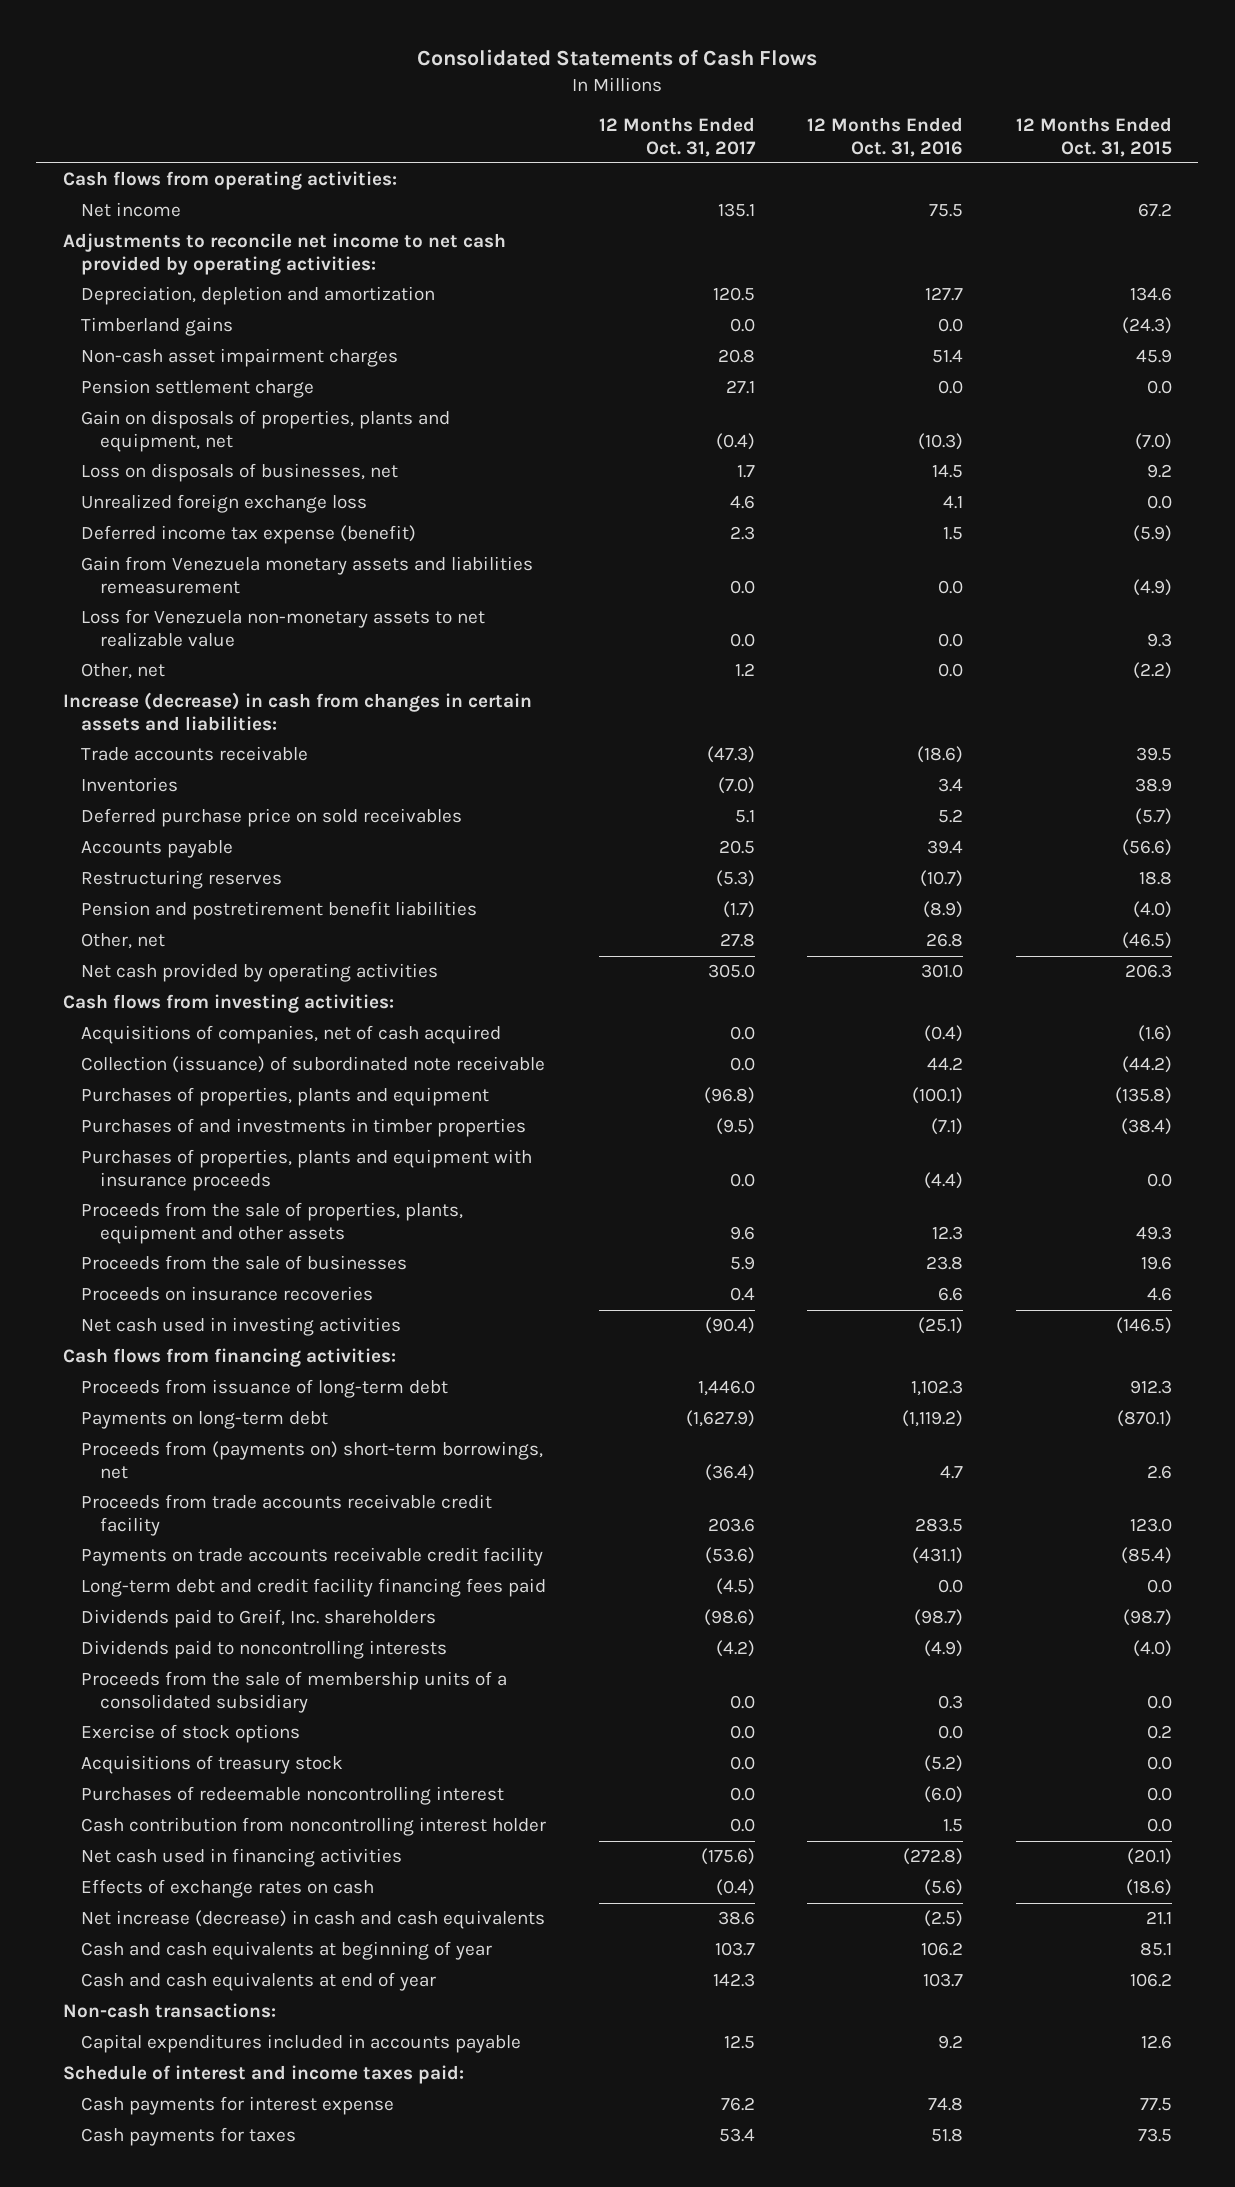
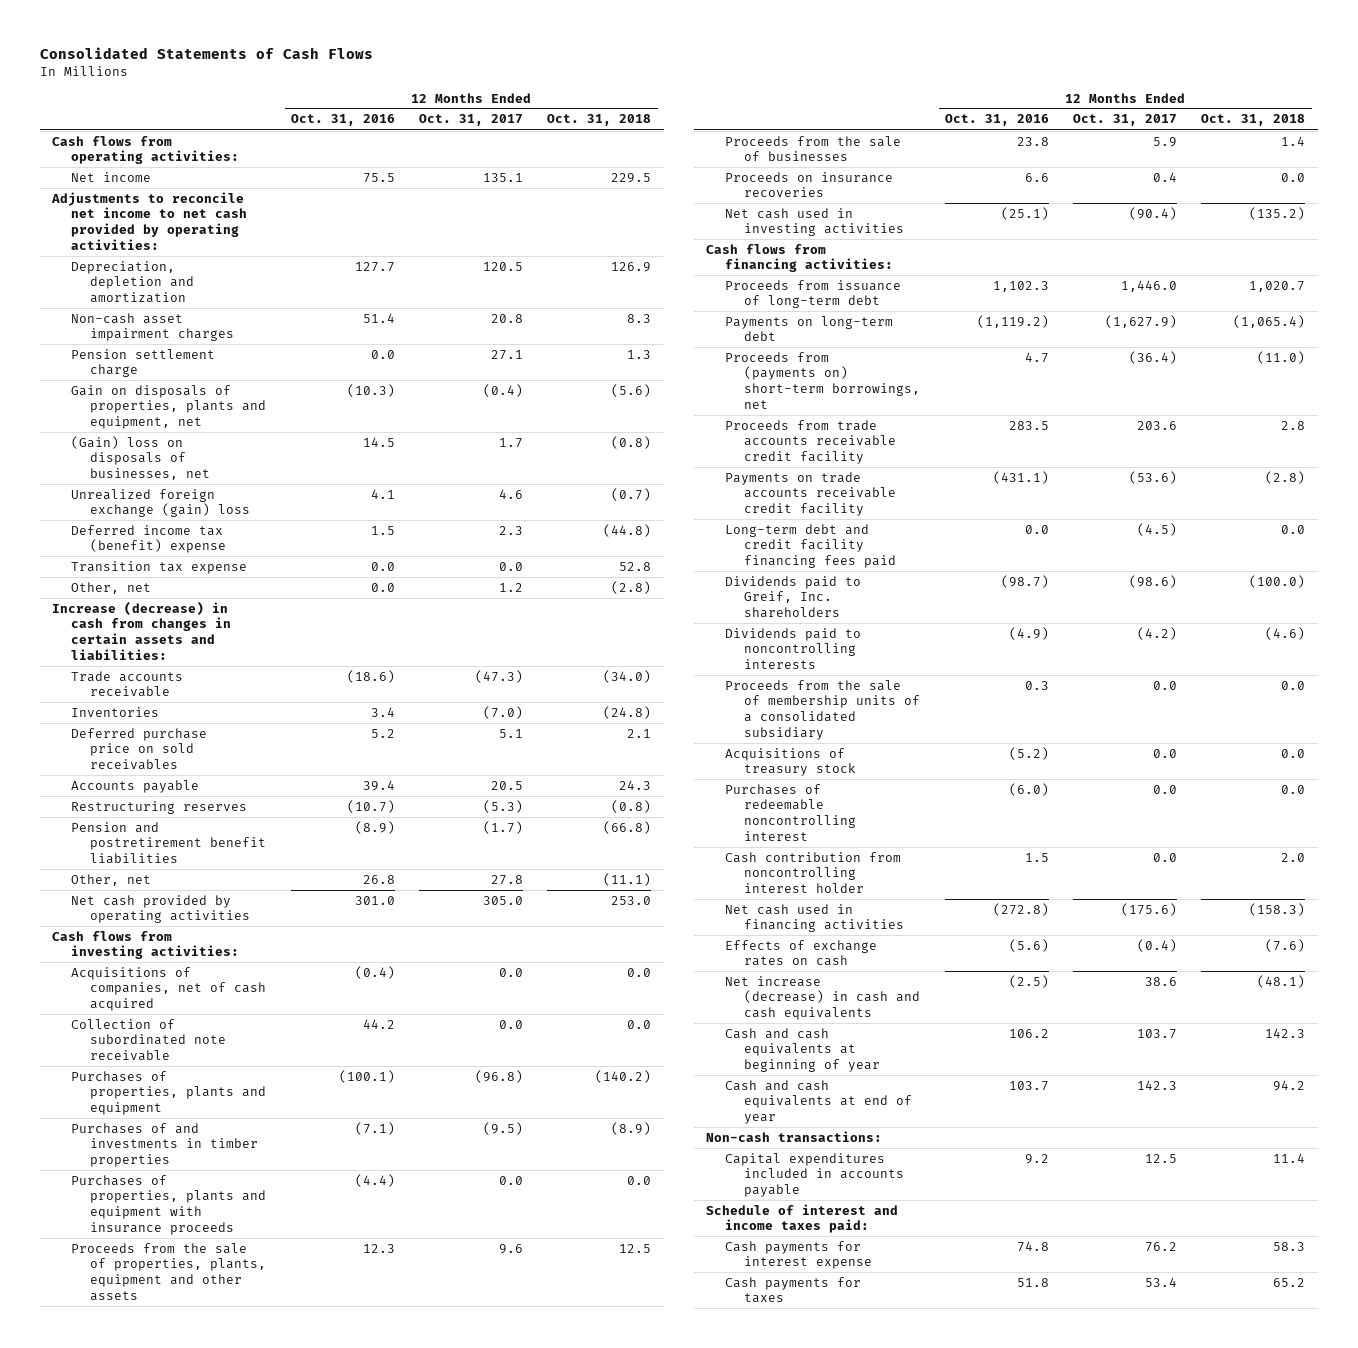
[1016,117,1173,157] 12 Months Ended Oct. 31, 2015 -> none
none -> [547,114,652,127] Oct. 31, 2018
[81,317,234,337] Timberland gains -> none
[81,556,534,594] Gain from Venezuela monetary assets and liabilities remeasurement -> none
[81,609,486,647] Loss for Venezuela non-monetary assets to net realizable value -> none
[81,463,399,483] Loss on disposals of businesses, net -> [71,435,211,481] (Gain) loss on disposals of businesses, net
[81,494,368,514] Unrealized foreign exchange loss -> [71,488,251,518] Unrealized foreign exchange (gain) loss
[81,525,417,545] Deferred income tax expense (benefit) -> [71,524,227,554] Deferred income tax (benefit) expense
none -> [71,560,248,574] Transition tax expense
[81,1056,546,1074] Collection (issuance) of subordinated note receivable -> [71,1018,227,1062] Collection of subordinated note receivable
[81,1724,301,1744] Exercise of stock options -> none

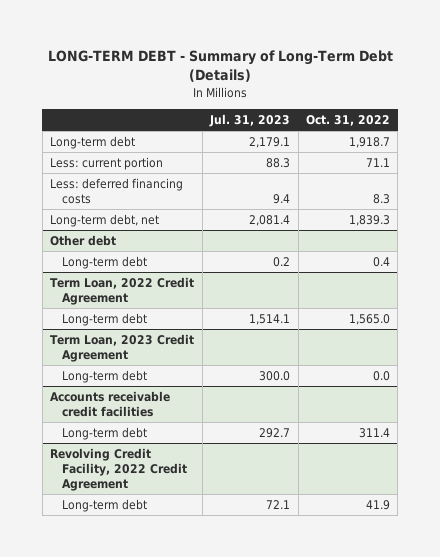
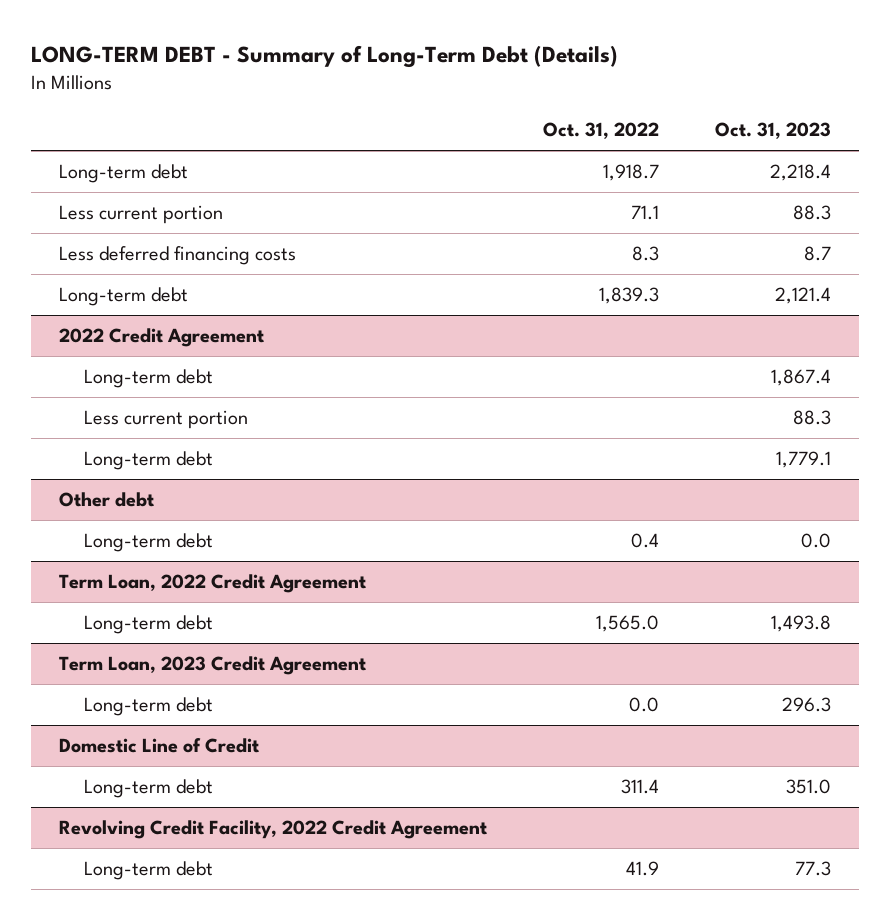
[209,114,291,128] Jul. 31, 2023 -> none
none -> [714,122,831,140] Oct. 31, 2023
[50,157,164,171] Less: current portion -> [58,205,223,225] Less current portion
[50,178,184,205] Less: deferred financing costs -> [58,246,296,266] Less deferred financing costs
[50,214,160,228] Long-term debt, net -> [58,287,188,307] Long-term debt
none -> [58,328,264,348] 2022 Credit Agreement
none -> [84,369,214,389] Long-term debt
none -> [84,410,249,430] Less current portion
none -> [84,451,214,471] Long-term debt
[50,391,171,418] Accounts receivable credit facilities -> [58,738,259,754] Domestic Line of Credit

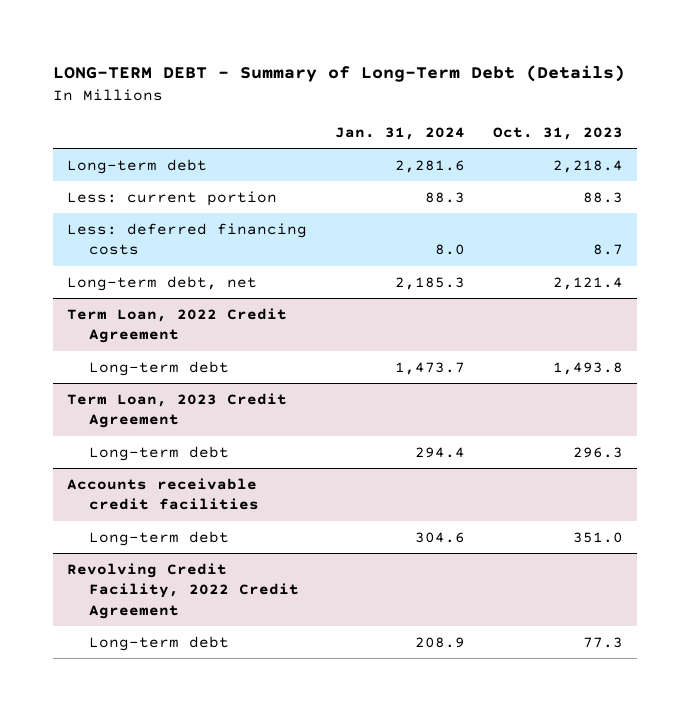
[542,122,659,140] Oct. 31, 2022 -> none
none -> [335,127,466,141] Jan. 31, 2024
[58,328,264,348] 2022 Credit Agreement -> none
[84,369,214,389] Long-term debt -> none
[84,410,249,430] Less current portion -> none
[84,451,214,471] Long-term debt -> none
[58,492,154,508] Other debt -> none
[84,533,214,553] Long-term debt -> none
[58,205,223,225] Less current portion -> [67,190,278,206] Less: current portion
[58,246,296,266] Less deferred financing costs -> [67,222,308,256] Less: deferred financing costs
[58,287,188,307] Long-term debt -> [67,275,258,291] Long-term debt, net
[58,738,259,754] Domestic Line of Credit -> [67,477,260,511] Accounts receivable credit facilities

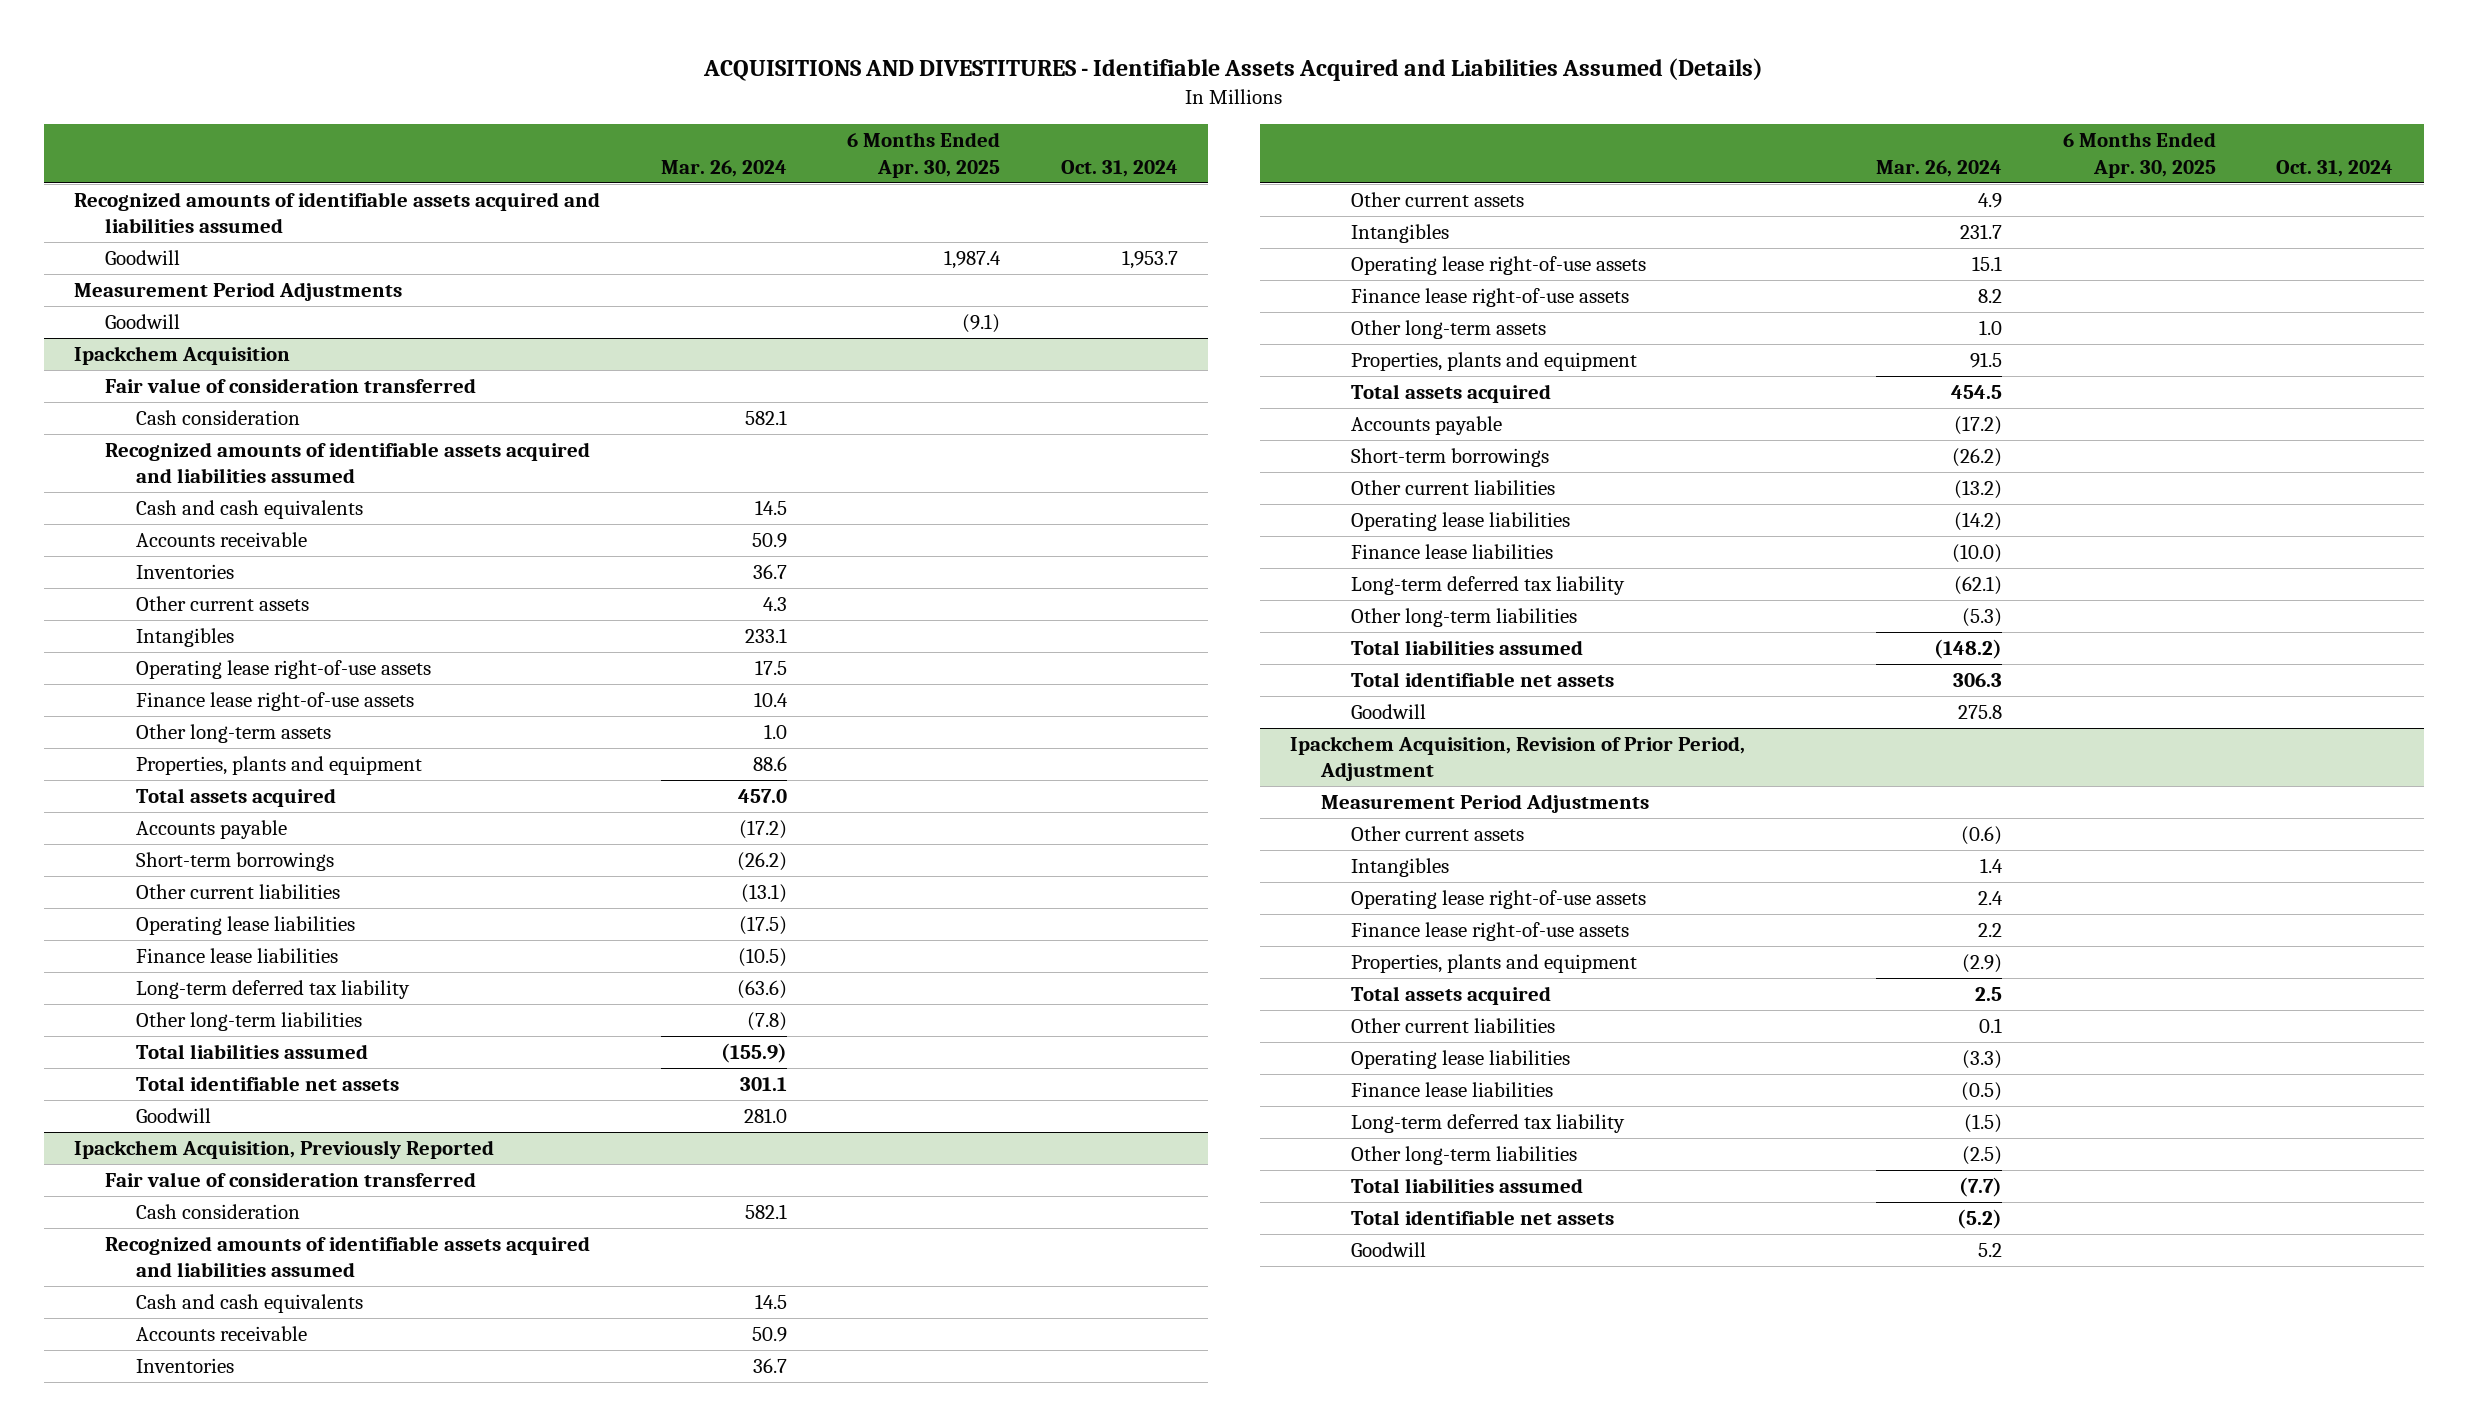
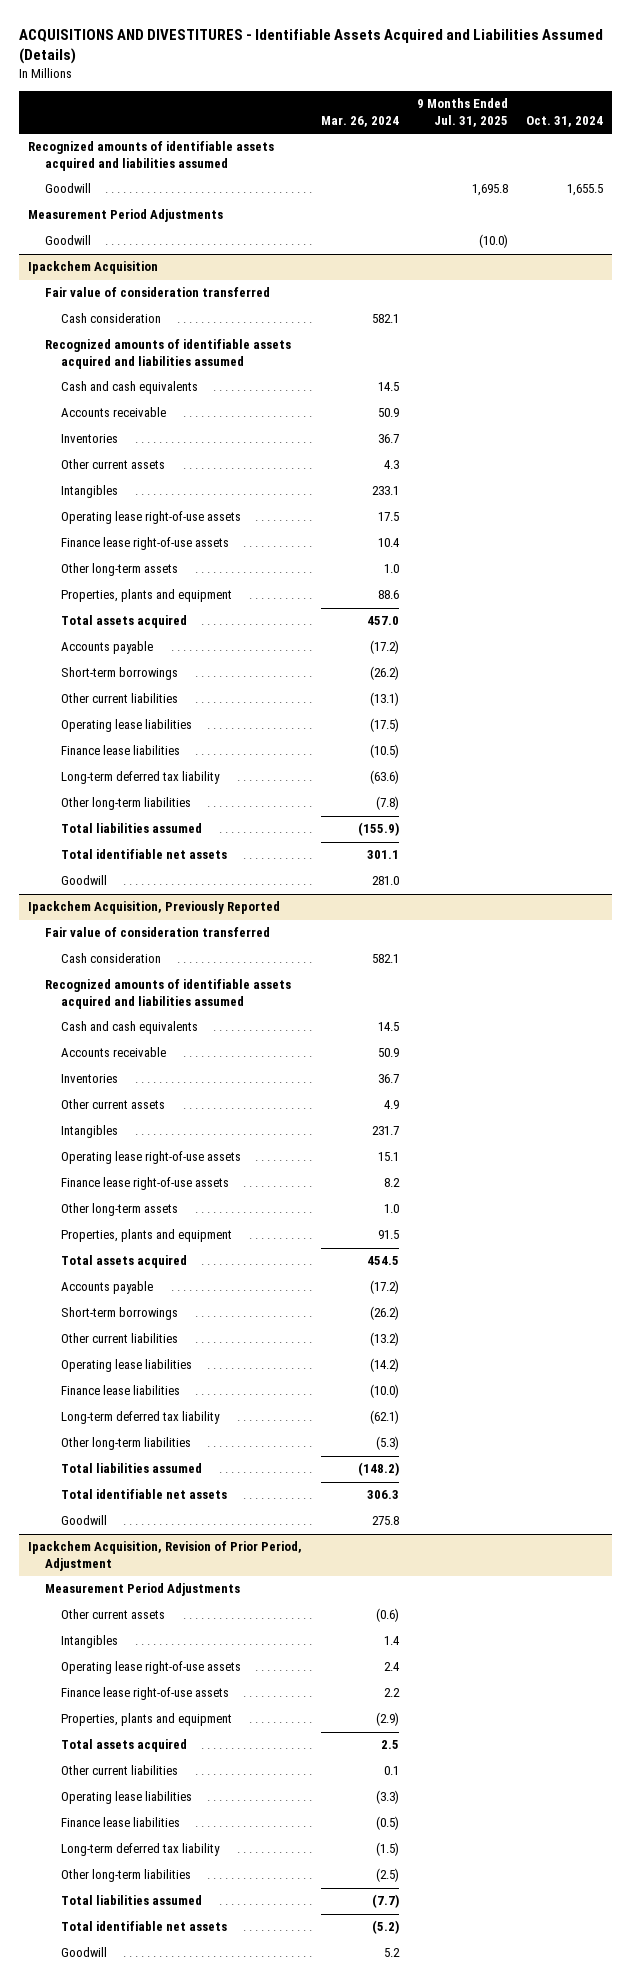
[847,132,1001,178] 6 Months Ended Apr. 30, 2025 -> none
none -> [416,98,508,128] 9 Months Ended Jul. 31, 2025
[1121,249,1178,269] 1,953.7 -> [567,184,604,197] 1,655.5

